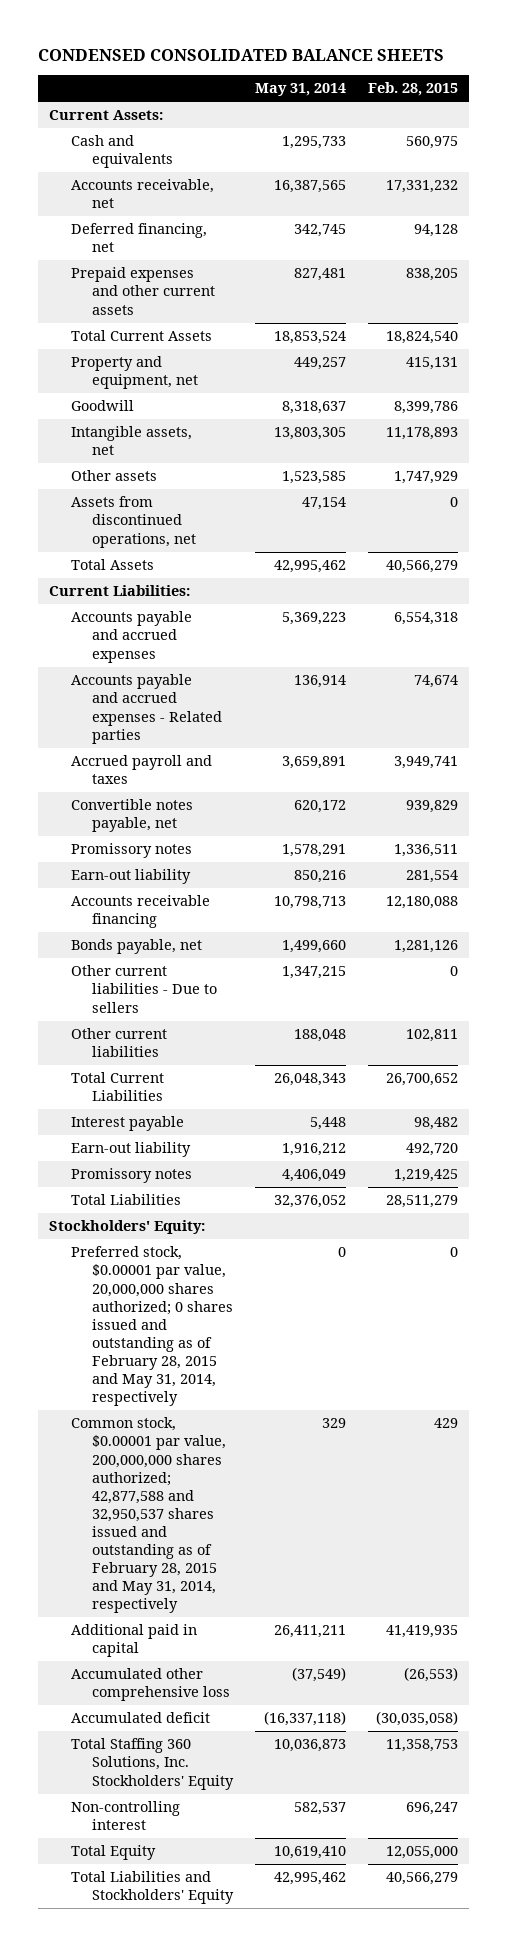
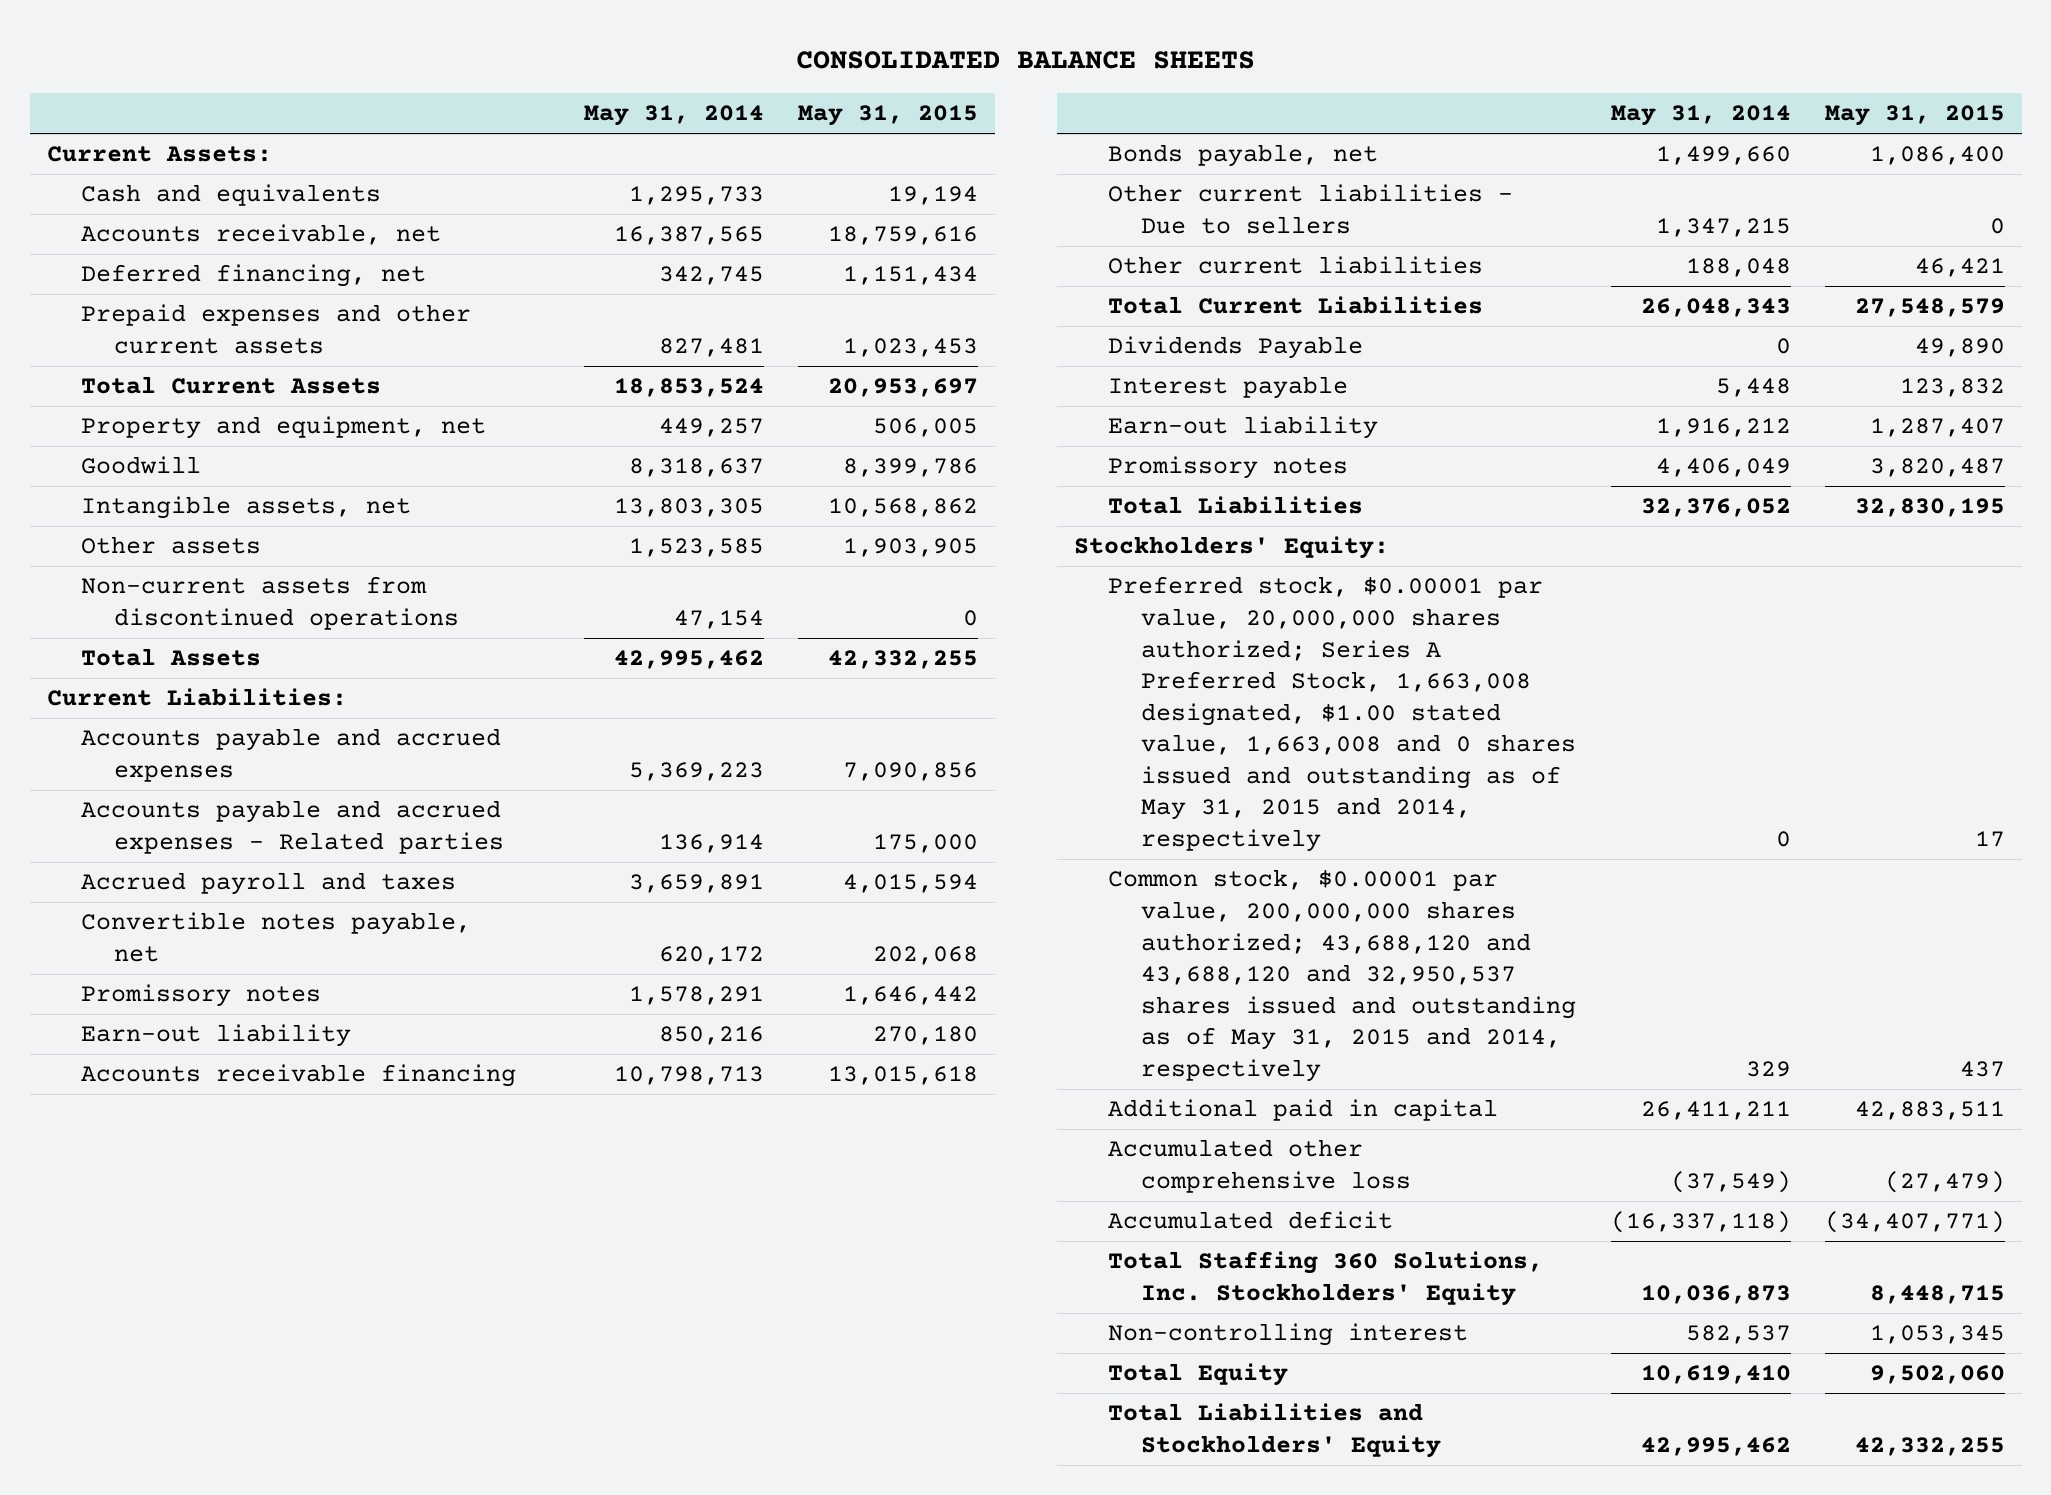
[38,48,445,61] CONDENSED CONSOLIDATED BALANCE SHEETS -> [795,51,1255,70] CONSOLIDATED BALANCE SHEETS
[368,82,459,97] Feb. 28, 2015 -> none
none -> [797,105,978,127] May 31, 2015
[70,496,197,548] Assets from discontinued operations, net -> [80,576,460,630] Non-current assets from discontinued operations
none -> [1107,336,1363,360] Dividends Payable
[70,1246,234,1406] Preferred stock, $0.00001 par value, 20,000,000 shares authorized; 0 shares issued and outstanding as of February 28, 2015 and May 31, 2014, respectively -> [1107,576,1577,852] Preferred stock, $0.00001 par value, 20,000,000 shares authorized; Series A Preferred Stock, 1,663,008 designated, $1.00 stated value, 1,663,008 and 0 shares issued and outstanding as of May 31, 2015 and 2014, respectively
[70,1417,227,1614] Common stock, $0.00001 par value, 200,000,000 shares authorized; 42,877,588 and 32,950,537 shares issued and outstanding as of February 28, 2015 and May 31, 2014, respectively -> [1107,869,1577,1082] Common stock, $0.00001 par value, 200,000,000 shares authorized; 43,688,120 and 43,688,120 and 32,950,537 shares issued and outstanding as of May 31, 2015 and 2014, respectively

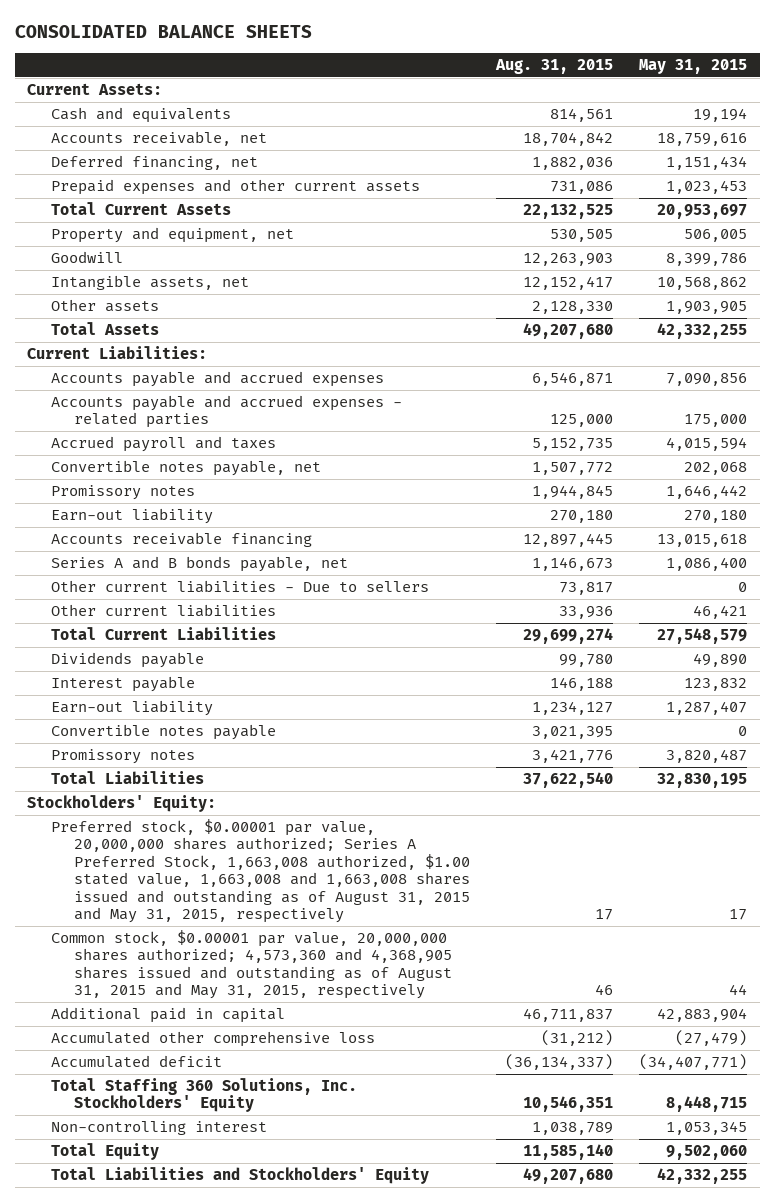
[583,105,764,127] May 31, 2014 -> none
none -> [495,58,614,74] Aug. 31, 2015
[80,576,460,630] Non-current assets from discontinued operations -> none
[80,800,505,854] Accounts payable and accrued expenses - Related parties -> [50,395,402,429] Accounts payable and accrued expenses - related parties
[1107,144,1378,168] Bonds payable, net -> [50,556,348,573] Series A and B bonds payable, net
[1107,336,1363,360] Dividends Payable -> [50,652,204,669] Dividends payable
none -> [50,724,276,741] Convertible notes payable
[1107,576,1577,852] Preferred stock, $0.00001 par value, 20,000,000 shares authorized; Series A Preferred Stock, 1,663,008 designated, $1.00 stated value, 1,663,008 and 0 shares issued and outstanding as of May 31, 2015 and 2014, respectively -> [50,819,471,924] Preferred stock, $0.00001 par value, 20,000,000 shares authorized; Series A Preferred Stock, 1,663,008 authorized, $1.00 stated value, 1,663,008 and 1,663,008 shares issued and outstanding as of August 31, 2015 and May 31, 2015, respectively
[1107,869,1577,1082] Common stock, $0.00001 par value, 200,000,000 shares authorized; 43,688,120 and 43,688,120 and 32,950,537 shares issued and outstanding as of May 31, 2015 and 2014, respectively -> [50,930,453,1000] Common stock, $0.00001 par value, 20,000,000 shares authorized; 4,573,360 and 4,368,905 shares issued and outstanding as of August 31, 2015 and May 31, 2015, respectively
[1959,1060,2005,1077] 437 -> [728,984,747,996] 44
[1854,1101,2005,1121] 42,883,511 -> [656,1008,747,1023] 42,883,904

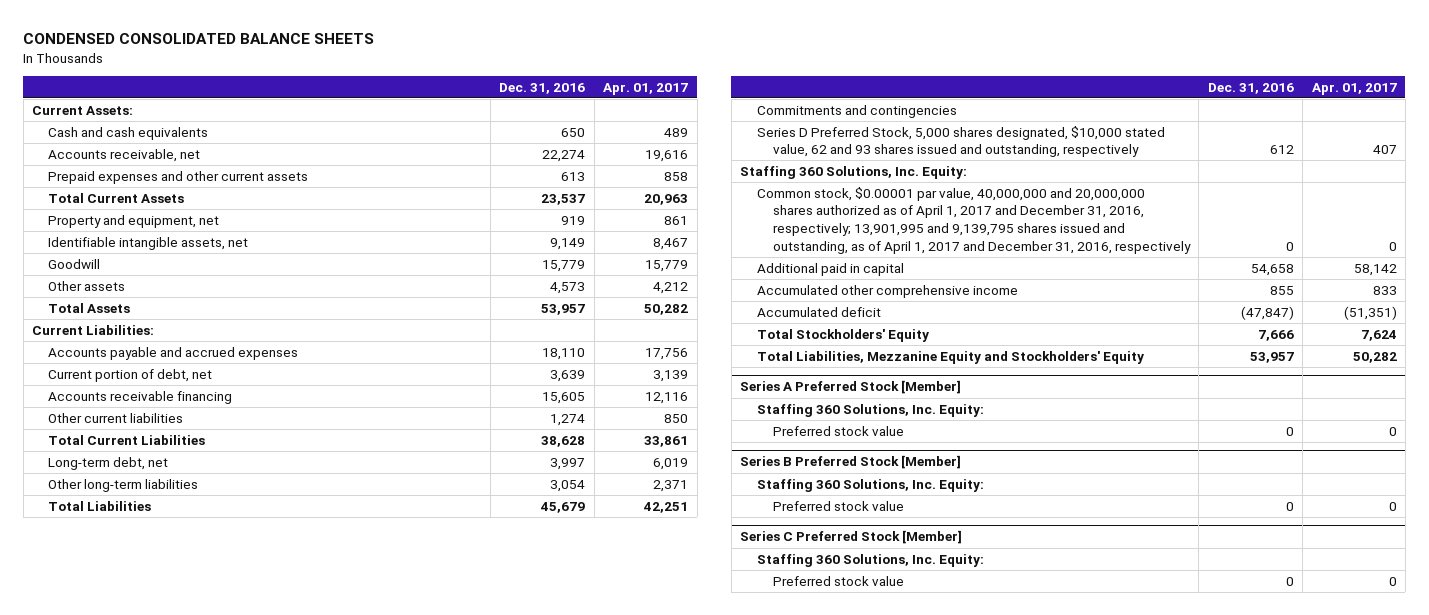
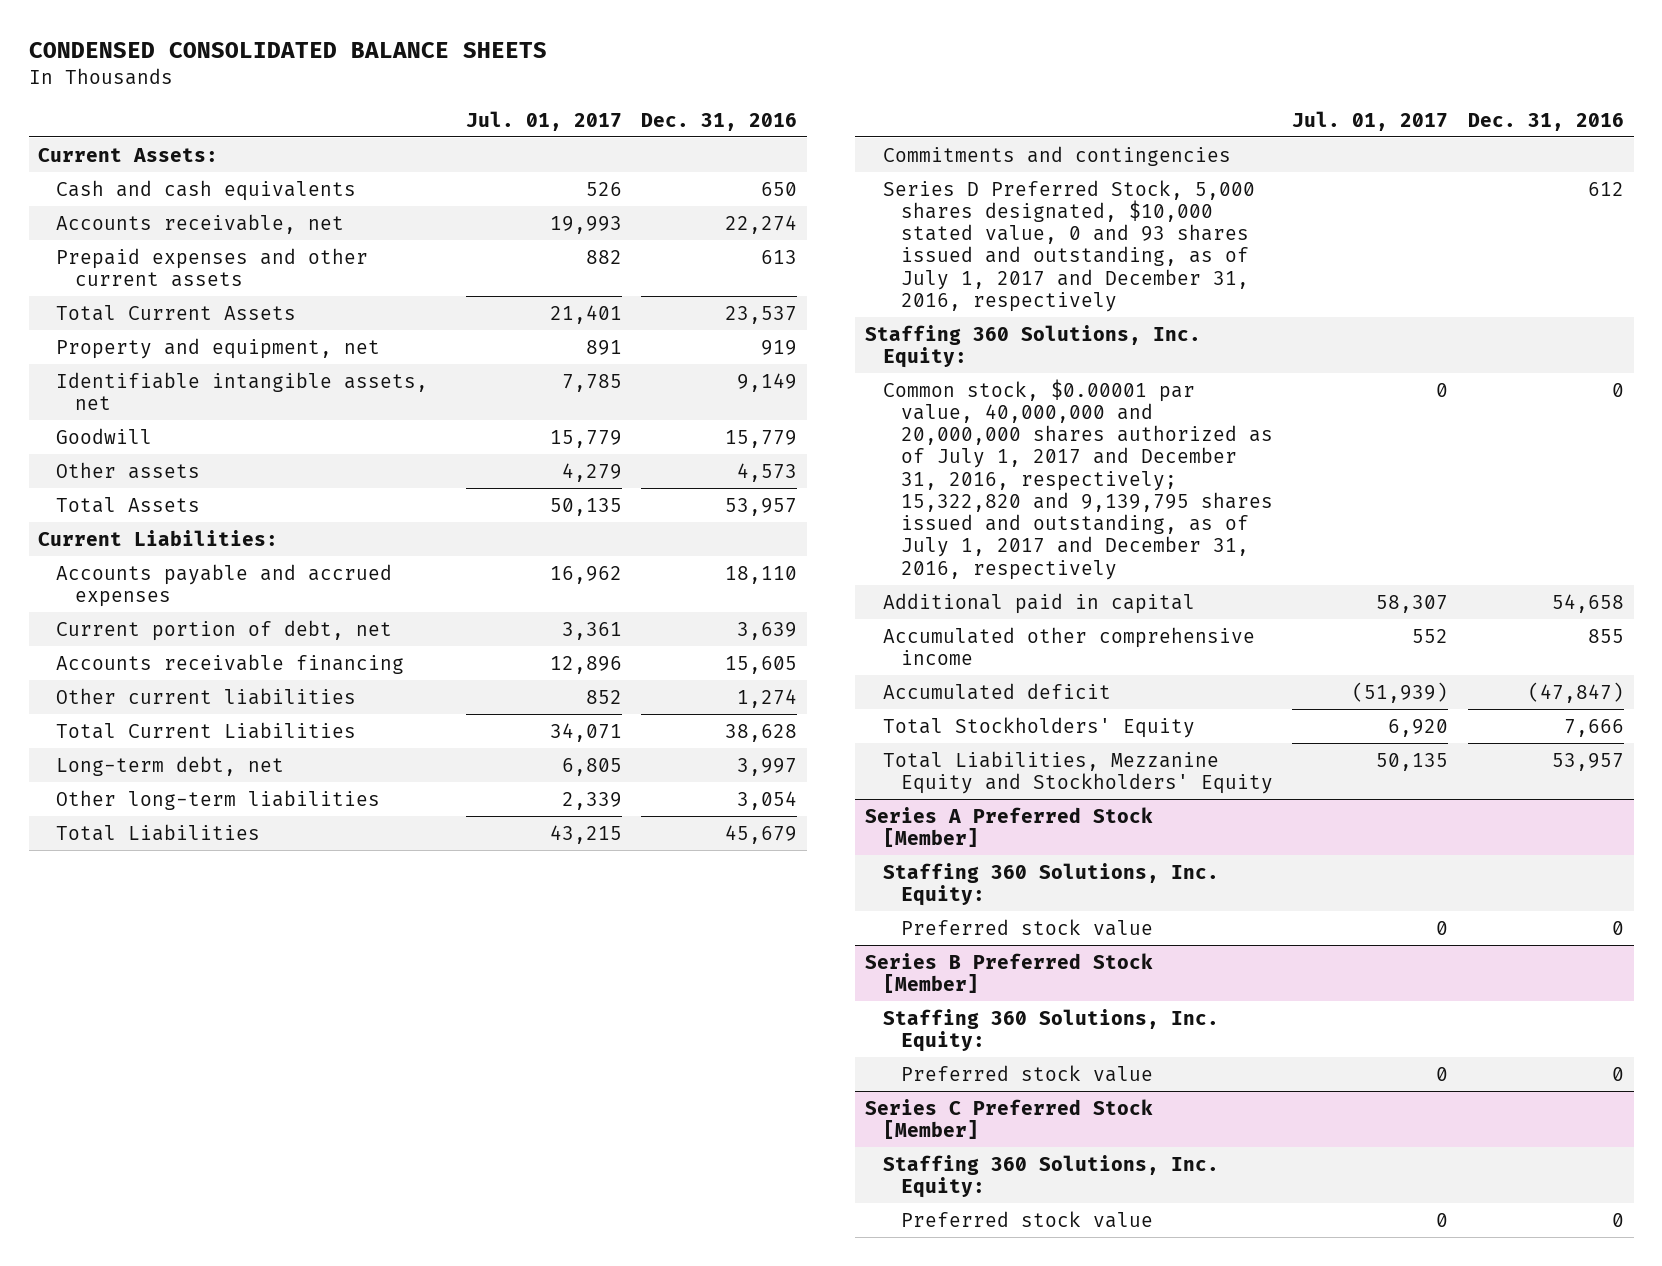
[603,82,689,95] Apr. 01, 2017 -> none
none -> [466,110,623,131] Jul. 01, 2017
[756,125,1165,158] Series D Preferred Stock, 5,000 shares designated, $10,000 stated value, 62 and 93 shares issued and outstanding, respectively -> [882,179,1255,312] Series D Preferred Stock, 5,000 shares designated, $10,000 stated value, 0 and 93 shares issued and outstanding, as of July 1, 2017 and December 31, 2016, respectively
[756,186,1191,254] Common stock, $0.00001 par value, 40,000,000 and 20,000,000 shares authorized as of April 1, 2017 and December 31, 2016, respectively; 13,901,995 and 9,139,795 shares issued and outstanding, as of April 1, 2017 and December 31, 2016, respectively -> [882,378,1273,580] Common stock, $0.00001 par value, 40,000,000 and 20,000,000 shares authorized as of July 1, 2017 and December 31, 2016, respectively; 15,322,820 and 9,139,795 shares issued and outstanding, as of July 1, 2017 and December 31, 2016, respectively

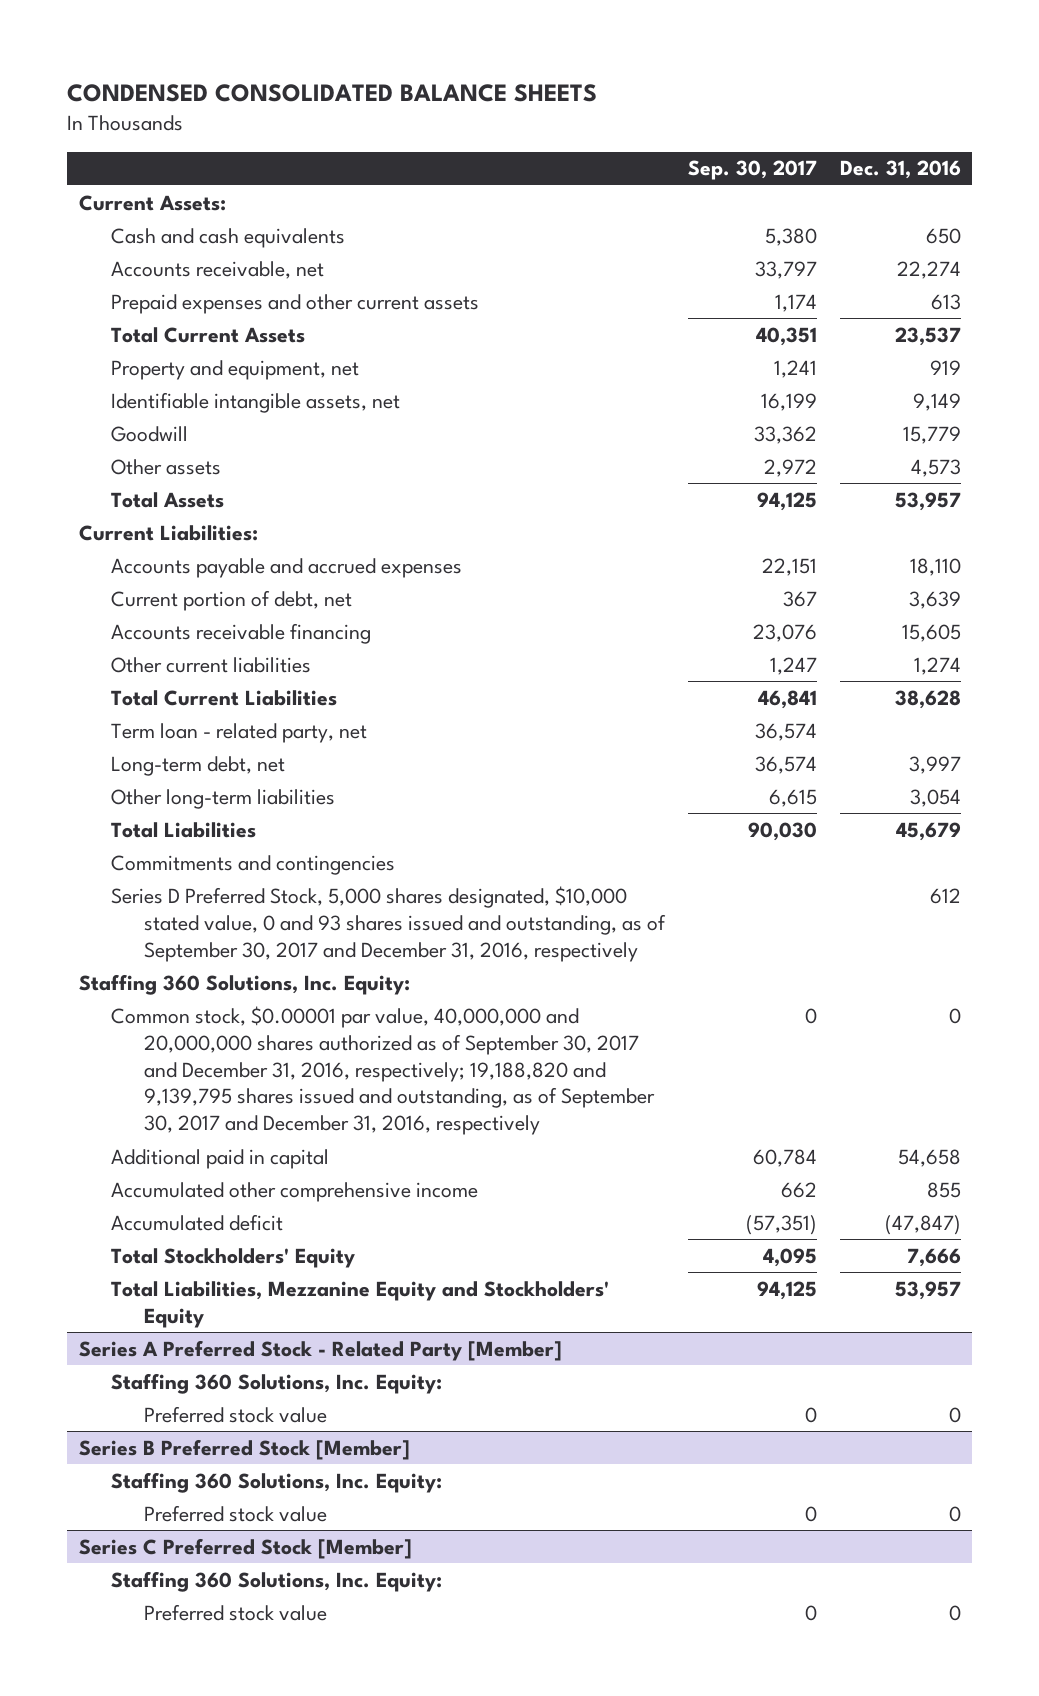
[466,110,623,131] Jul. 01, 2017 -> none
none -> [687,160,817,181] Sep. 30, 2017
none -> [111,722,368,743] Term loan - related party, net
[882,179,1255,312] Series D Preferred Stock, 5,000 shares designated, $10,000 stated value, 0 and 93 shares issued and outstanding, as of July 1, 2017 and December 31, 2016, respectively -> [111,885,666,962] Series D Preferred Stock, 5,000 shares designated, $10,000 stated value, 0 and 93 shares issued and outstanding, as of September 30, 2017 and December 31, 2016, respectively
[882,378,1273,580] Common stock, $0.00001 par value, 40,000,000 and 20,000,000 shares authorized as of July 1, 2017 and December 31, 2016, respectively; 15,322,820 and 9,139,795 shares issued and outstanding, as of July 1, 2017 and December 31, 2016, respectively -> [111,1005,655,1136] Common stock, $0.00001 par value, 40,000,000 and 20,000,000 shares authorized as of September 30, 2017 and December 31, 2016, respectively; 19,188,820 and 9,139,795 shares issued and outstanding, as of September 30, 2017 and December 31, 2016, respectively
[864,806,1153,847] Series A Preferred Stock [Member] -> [78,1339,562,1361] Series A Preferred Stock - Related Party [Member]

